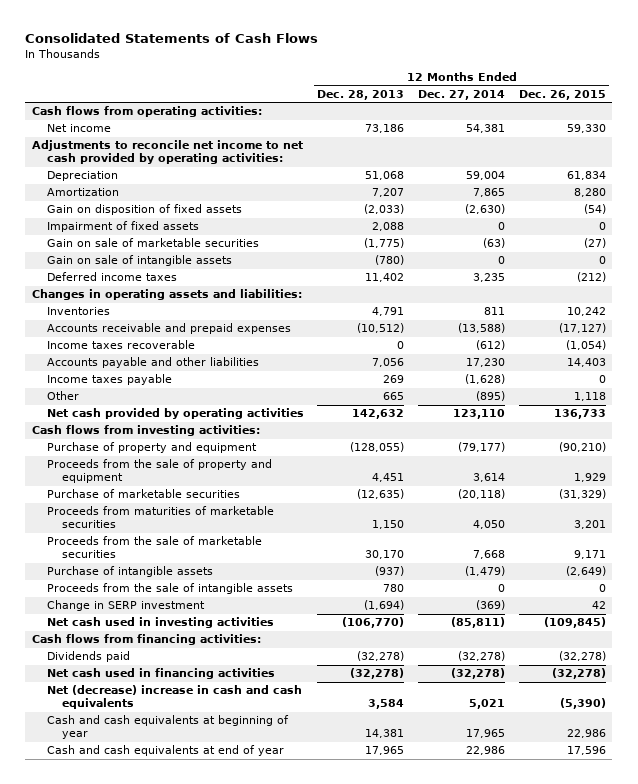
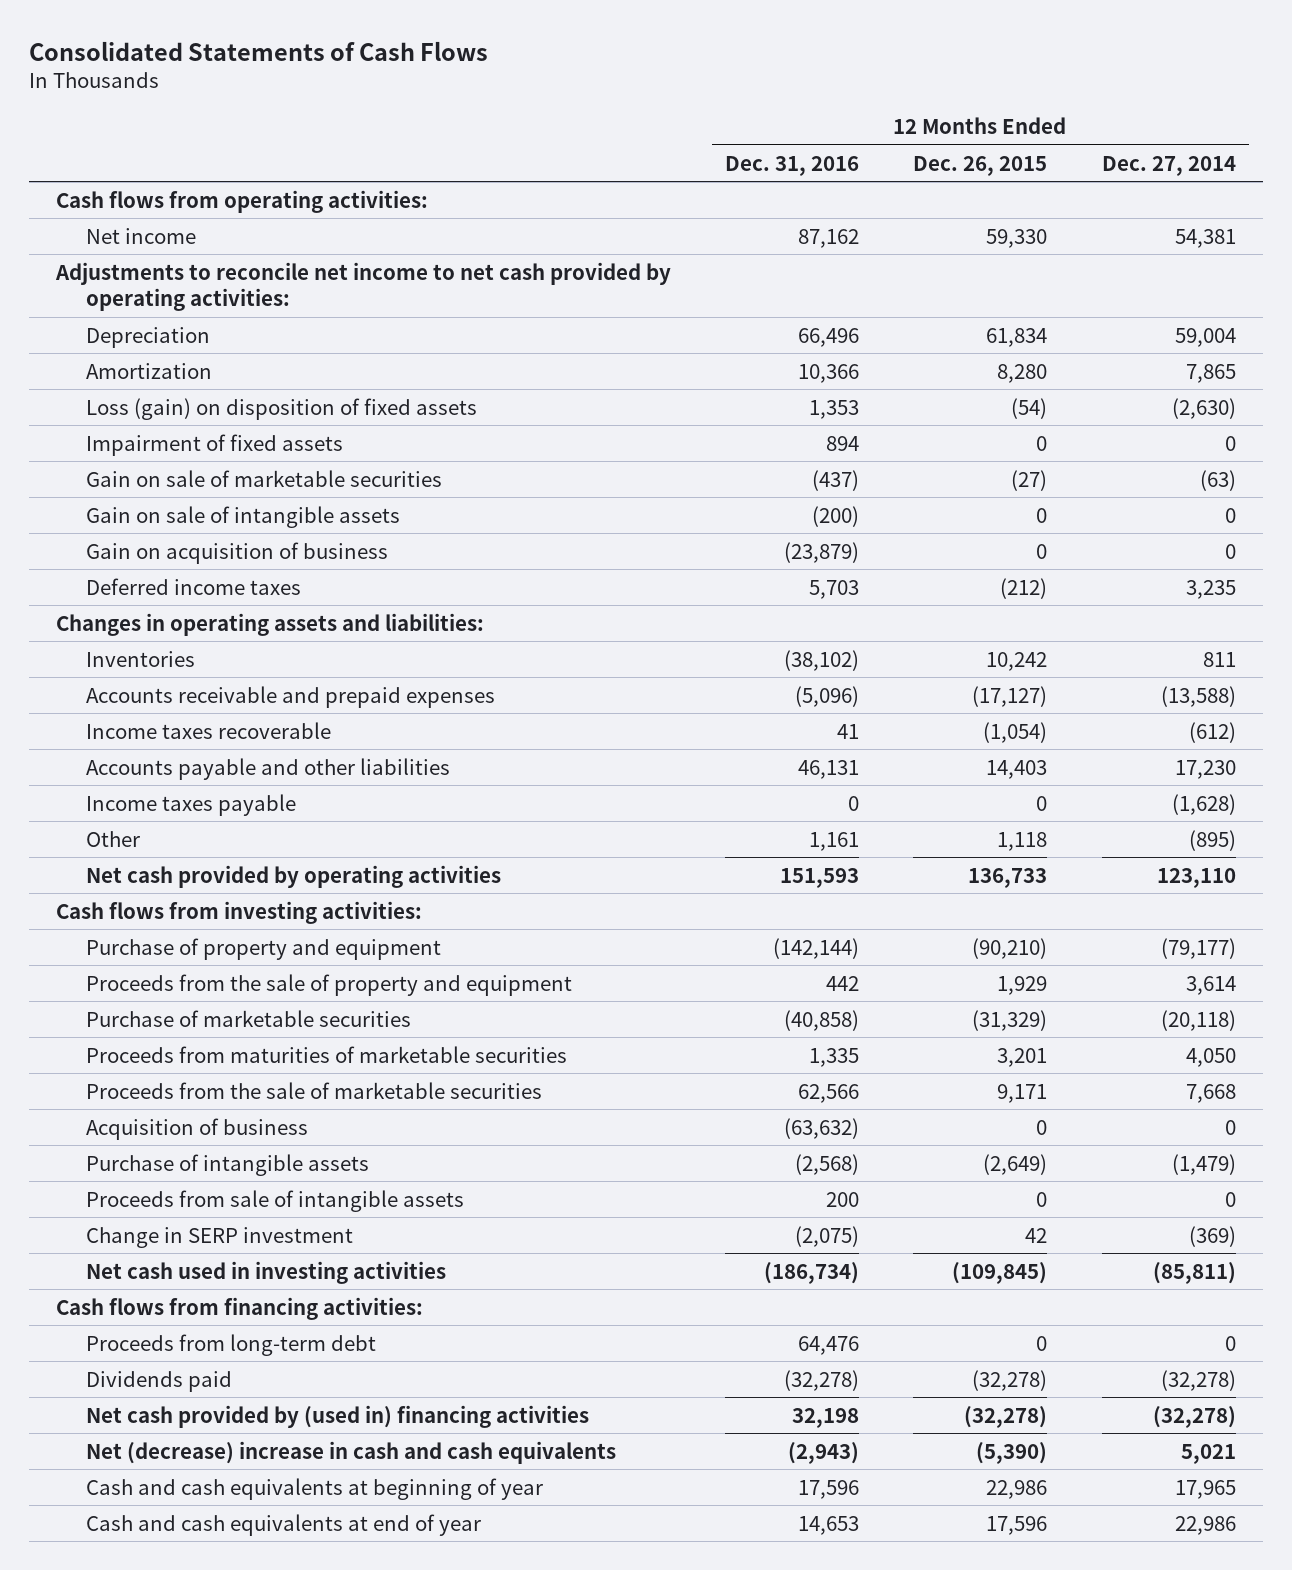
[317,90,405,101] Dec. 28, 2013 -> none
none -> [725,155,860,176] Dec. 31, 2016
[46,204,242,216] Gain on disposition of fixed assets -> [85,397,477,420] Loss (gain) on disposition of fixed assets
none -> [85,541,388,564] Gain on acquisition of business
none -> [85,1117,308,1140] Acquisition of business
[46,583,293,595] Proceeds from the sale of intangible assets -> [85,1189,464,1212] Proceeds from sale of intangible assets
none -> [85,1333,376,1356] Proceeds from long-term debt
[46,668,275,680] Net cash used in financing activities -> [85,1404,589,1428] Net cash provided by (used in) financing activities

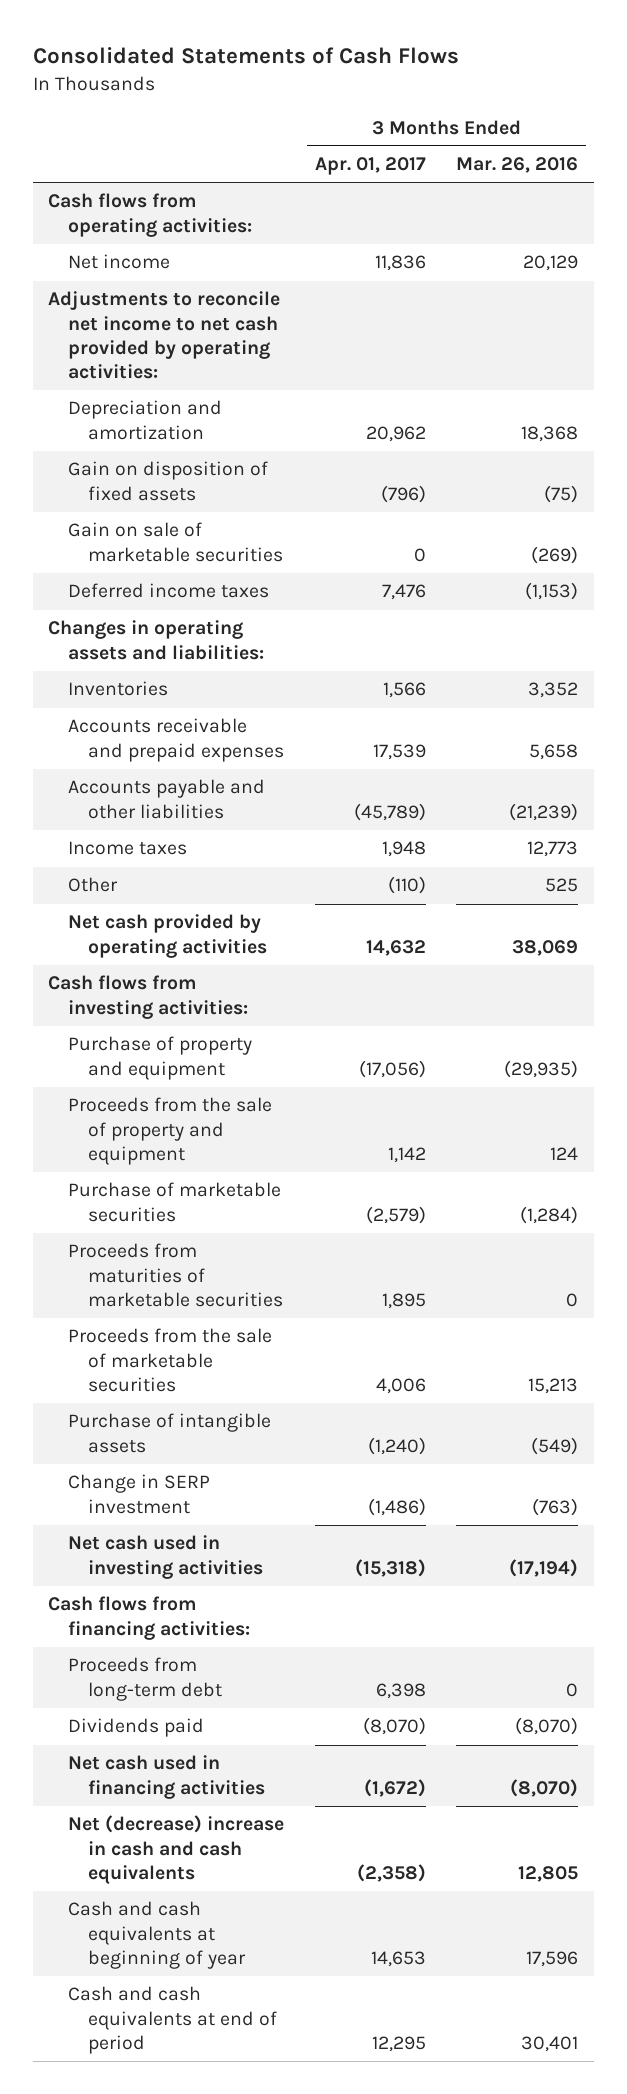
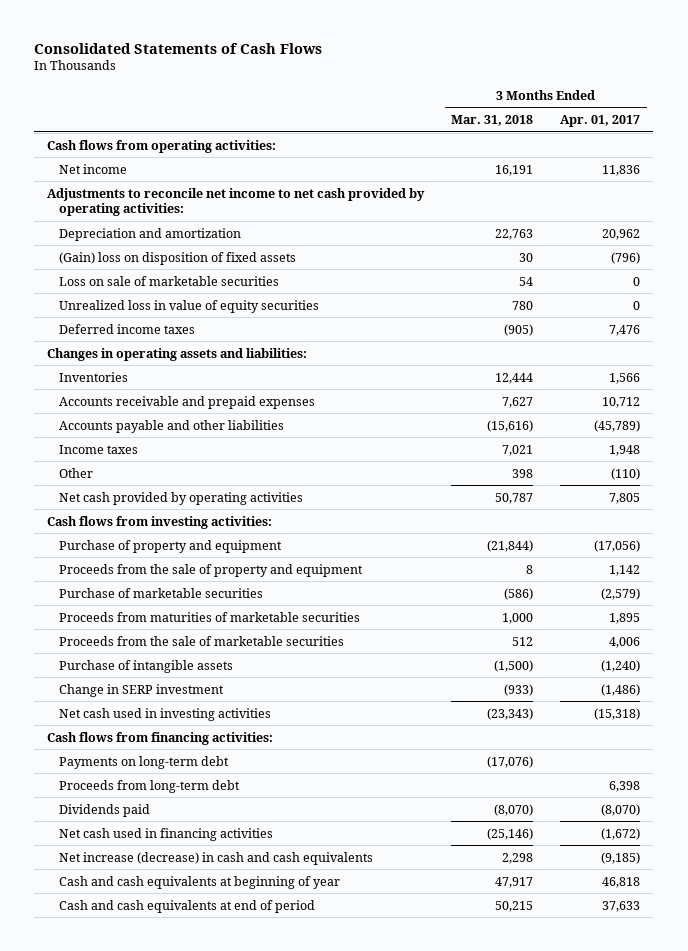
[456,157,579,174] Mar. 26, 2016 -> none
none -> [451,115,534,127] Mar. 31, 2018
[67,461,268,501] Gain on disposition of fixed assets -> [59,251,297,265] (Gain) loss on disposition of fixed assets
[67,522,283,562] Gain on sale of marketable securities -> [59,275,280,286] Loss on sale of marketable securities
none -> [59,299,320,313] Unrealized loss in value of equity securities
[372,743,426,760] 17,539 -> [602,396,641,408] 10,712
[365,939,426,956] 14,632 -> [609,492,641,504] 7,805
none -> [59,755,230,769] Payments on long-term debt
[67,1815,284,1884] Net (decrease) increase in cash and cash equivalents -> [59,851,374,865] Net increase (decrease) in cash and cash equivalents
[356,1863,426,1882] (2,358) -> [601,851,641,864] (9,185)
[370,1950,426,1967] 14,653 -> [602,876,641,888] 46,818
[371,2035,426,2052] 12,295 -> [602,900,641,912] 37,633

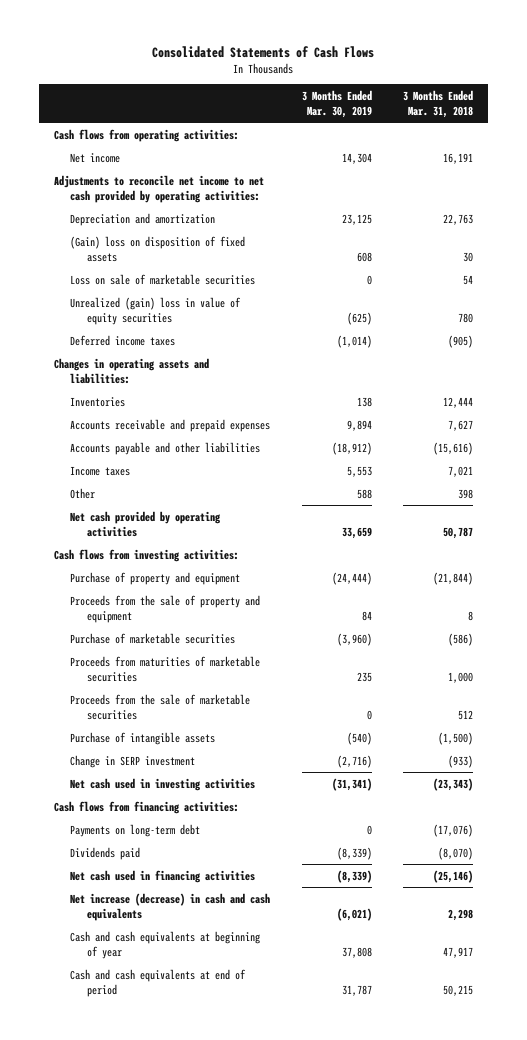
[560,115,641,128] Apr. 01, 2017 -> none
none -> [301,89,372,118] 3 Months Ended Mar. 30, 2019
[59,299,320,313] Unrealized loss in value of equity securities -> [70,296,242,325] Unrealized (gain) loss in value of equity securities
[59,779,241,793] Proceeds from long-term debt -> none

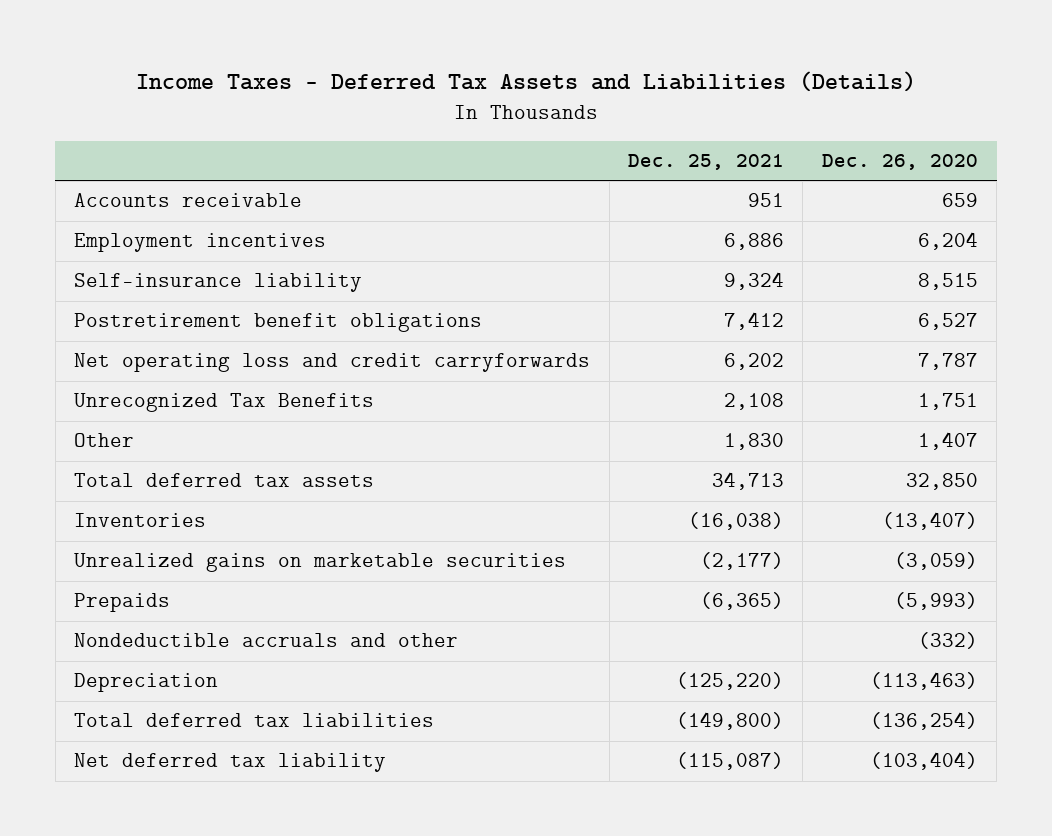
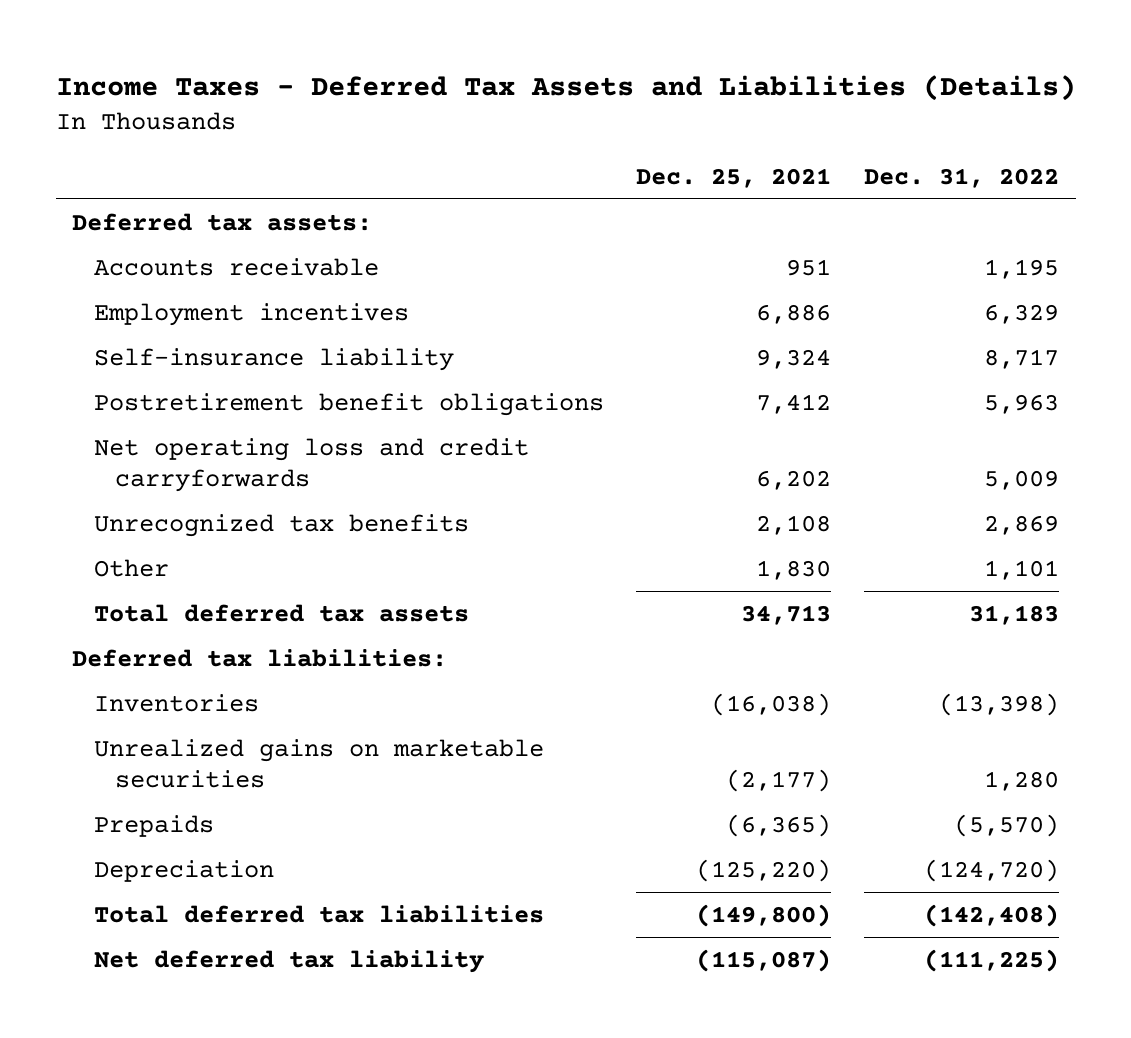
[821,154,978,171] Dec. 26, 2020 -> none
none -> [864,167,1060,188] Dec. 31, 2022
none -> [71,212,372,231] Deferred tax assets:
[74,393,375,413] Unrecognized Tax Benefits -> [93,513,469,537] Unrecognized tax benefits
none -> [71,648,447,667] Deferred tax liabilities:
[74,633,459,648] Nondeductible accruals and other -> none

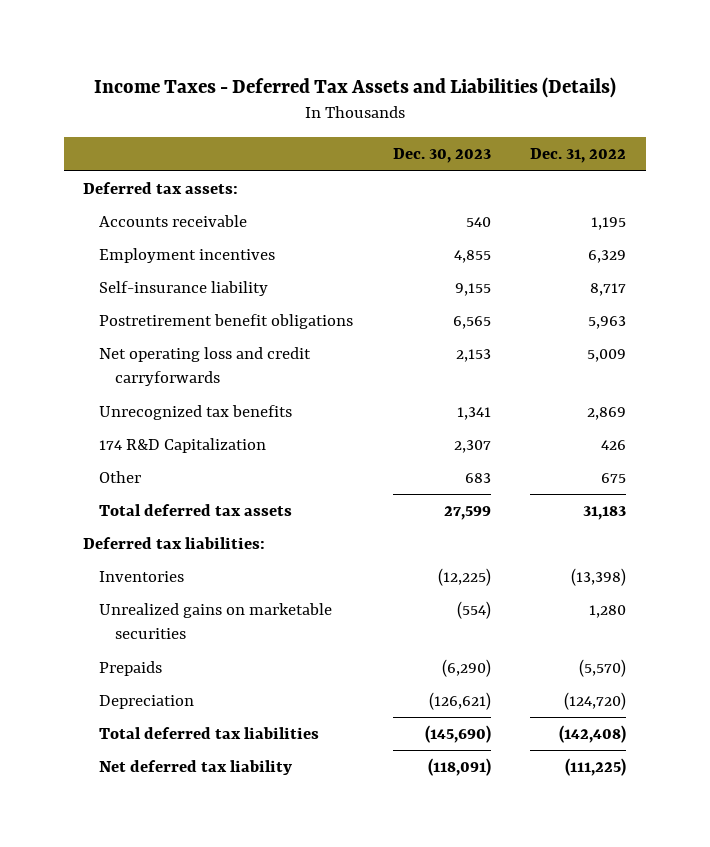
[636,167,832,188] Dec. 25, 2021 -> none
none -> [392,148,491,164] Dec. 30, 2023
none -> [99,438,267,454] 174 R&D Capitalization
[984,559,1060,580] 1,101 -> [601,473,627,484] 675

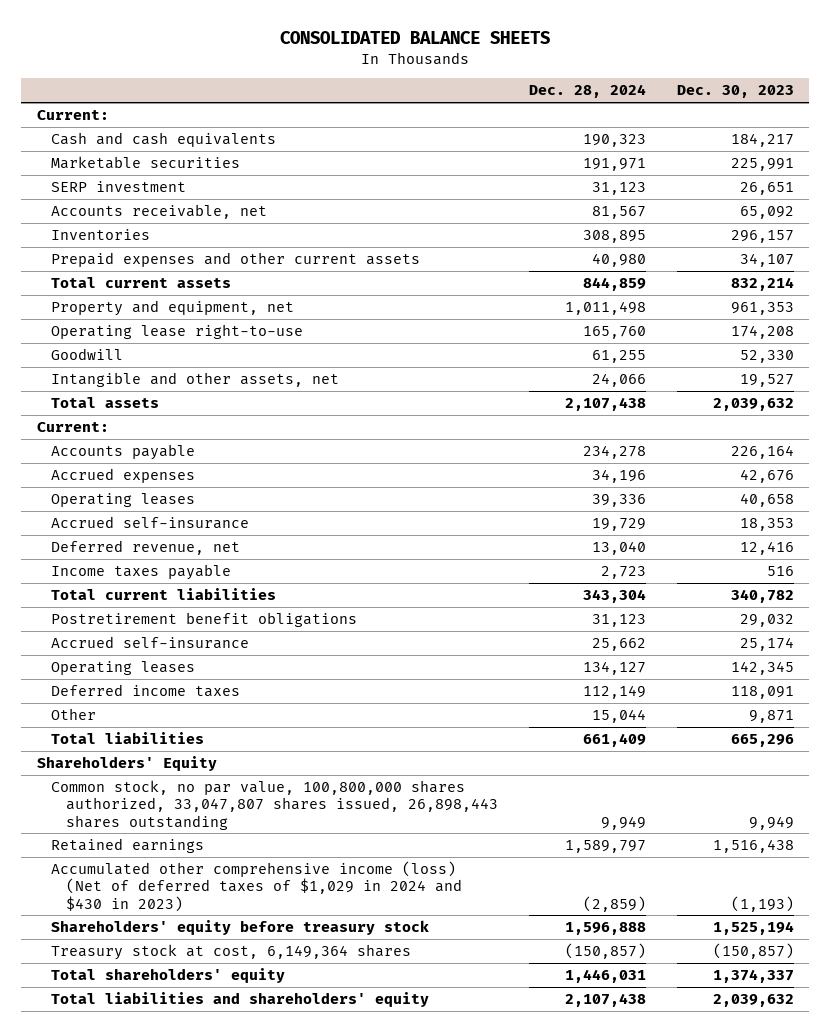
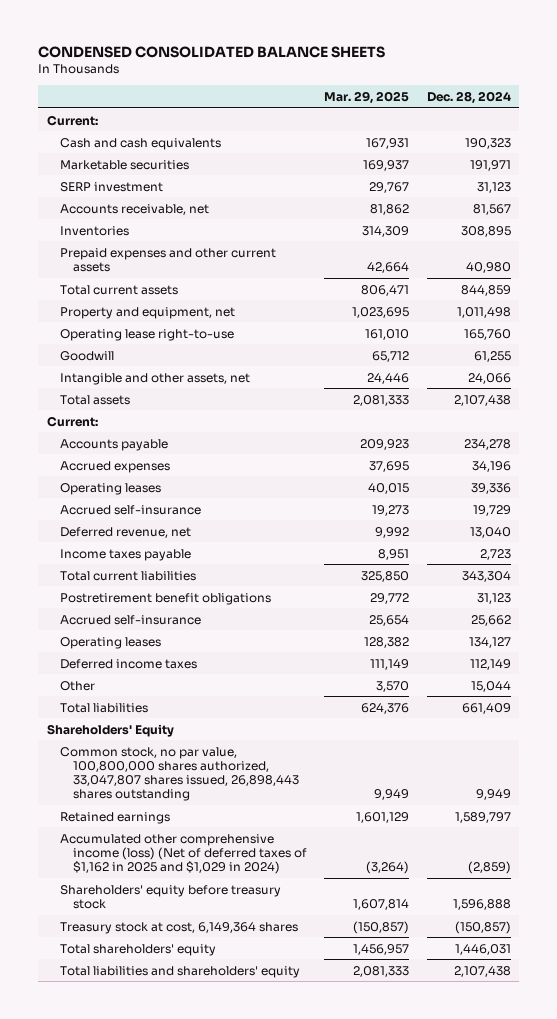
[280,31,551,45] CONSOLIDATED BALANCE SHEETS -> [37,45,385,58] CONDENSED CONSOLIDATED BALANCE SHEETS
[676,85,794,99] Dec. 30, 2023 -> none
none -> [324,91,410,105] Mar. 29, 2025
[51,860,463,912] Accumulated other comprehensive income (loss) (Net of deferred taxes of $1,029 in 2024 and $430 in 2023) -> [59,833,307,875] Accumulated other comprehensive income (loss) (Net of deferred taxes of $1,162 in 2025 and $1,029 in 2024)

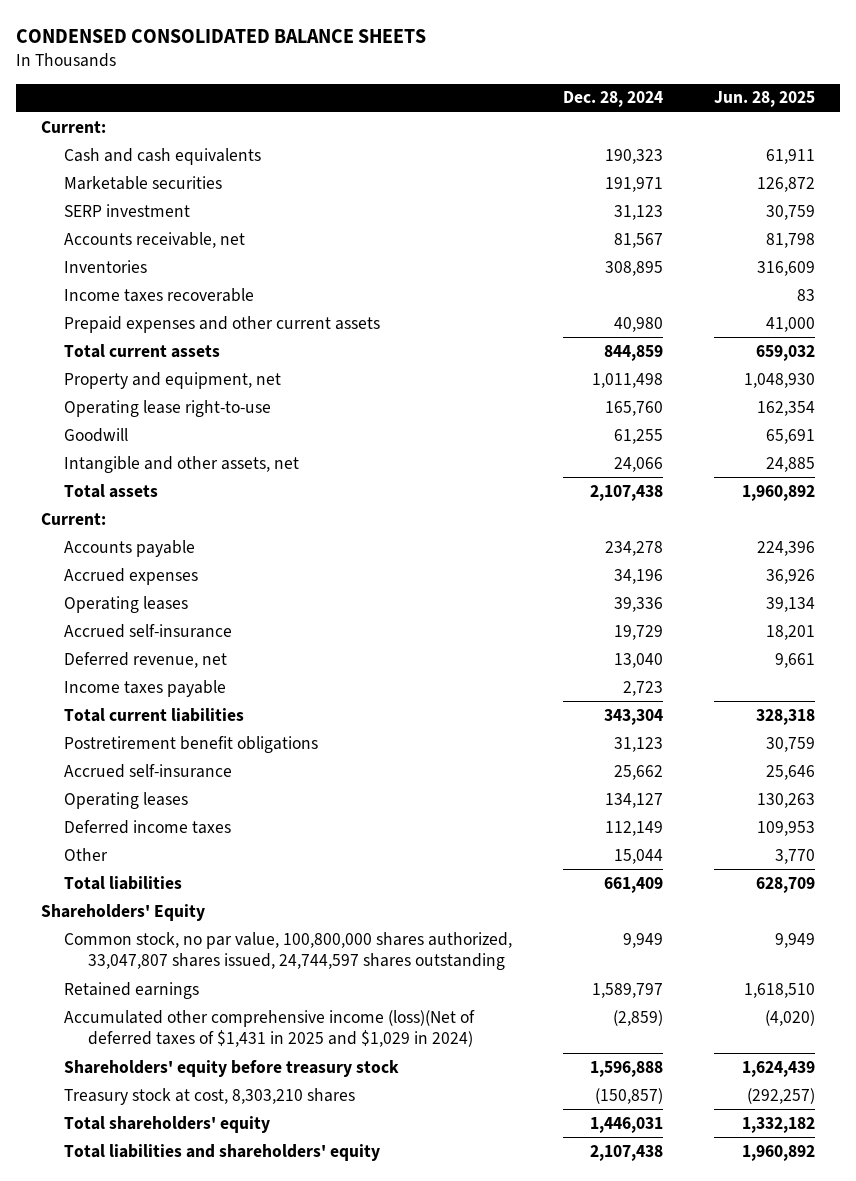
[324,91,410,105] Mar. 29, 2025 -> none
none -> [713,91,815,108] Jun. 28, 2025
none -> [64,287,255,302] Income taxes recoverable
[59,746,299,802] Common stock, no par value, 100,800,000 shares authorized, 33,047,807 shares issued, 26,898,443 shares outstanding -> [64,931,513,971] Common stock, no par value, 100,800,000 shares authorized, 33,047,807 shares issued, 24,744,597 shares outstanding
[59,833,307,875] Accumulated other comprehensive income (loss) (Net of deferred taxes of $1,162 in 2025 and $1,029 in 2024) -> [64,1009,476,1048] Accumulated other comprehensive income (loss)(Net of deferred taxes of $1,431 in 2025 and $1,029 in 2024)
[59,921,298,934] Treasury stock at cost, 6,149,364 shares -> [64,1087,356,1105] Treasury stock at cost, 8,303,210 shares

